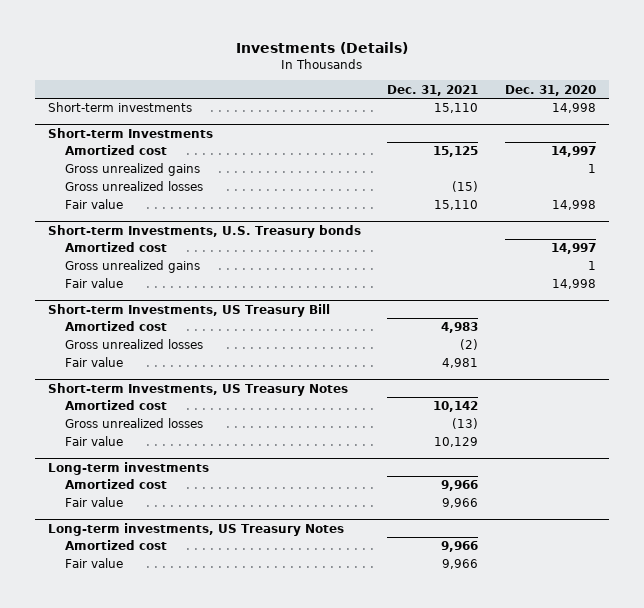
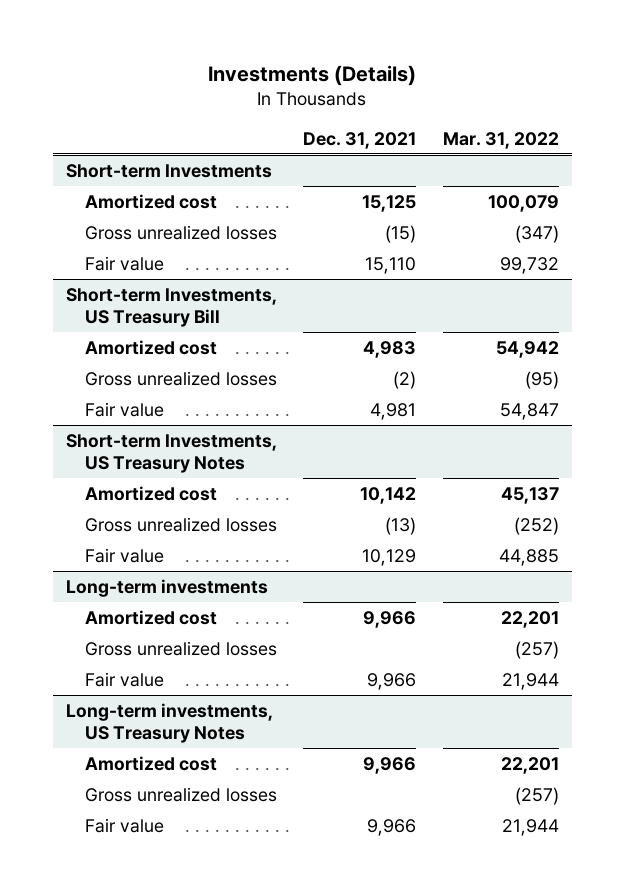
[504,84,596,96] Dec. 31, 2020 -> none
none -> [442,131,559,149] Mar. 31, 2022
[47,102,192,113] Short-term investments -> none
[64,163,200,177] Gross unrealized gains -> none
[47,224,361,238] Short-term Investments, U.S. Treasury bonds -> none
[64,242,167,253] Amortized cost -> none
[64,260,200,274] Gross unrealized gains -> none
[64,278,123,289] Fair value -> none
none -> [84,640,277,656] Gross unrealized losses
none -> [84,786,277,802] Gross unrealized losses

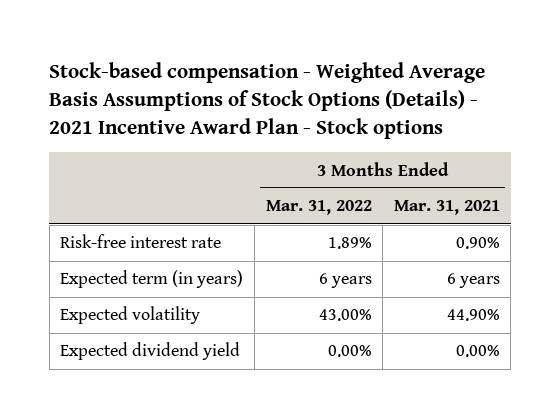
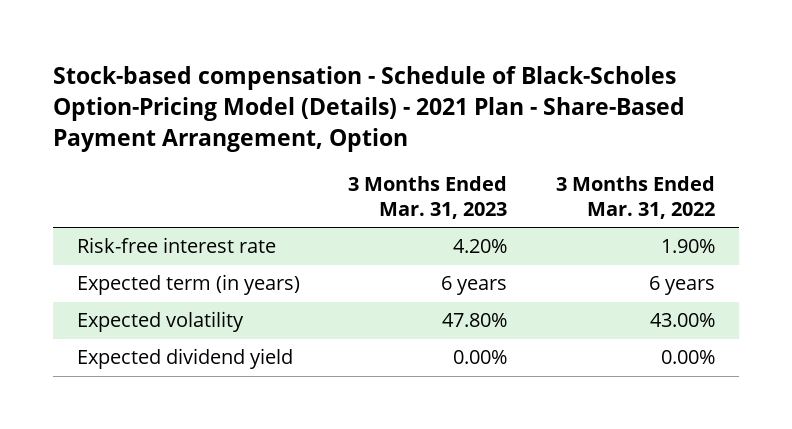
[49,61,486,140] Stock-based compensation - Weighted Average Basis Assumptions of Stock Options (Details) - 2021 Incentive Award Plan - Stock options -> [53,65,686,152] Stock-based compensation - Schedule of Black-Scholes Option-Pricing Model (Details) - 2021 Plan - Share-Based Payment Arrangement, Option
[393,200,500,216] Mar. 31, 2021 -> none
none -> [348,175,508,219] 3 Months Ended Mar. 31, 2023
[327,237,372,250] 1.89% -> [660,239,715,254] 1.90%

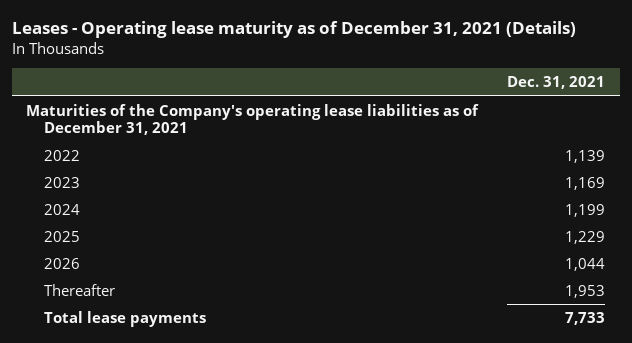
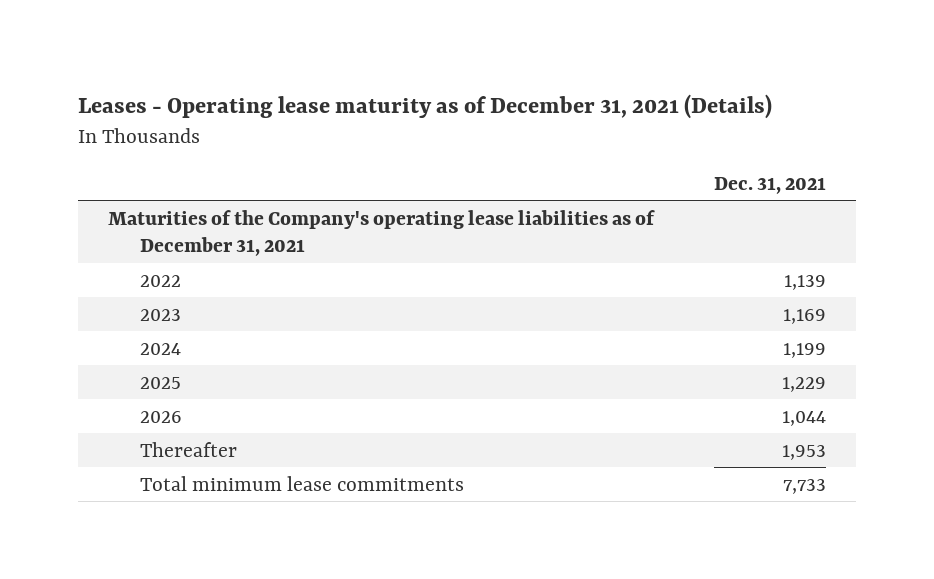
[43,310,206,327] Total lease payments -> [140,475,465,491] Total minimum lease commitments

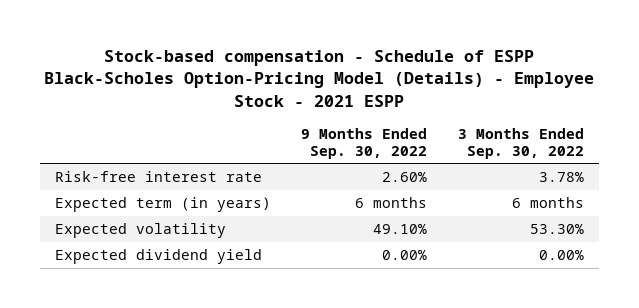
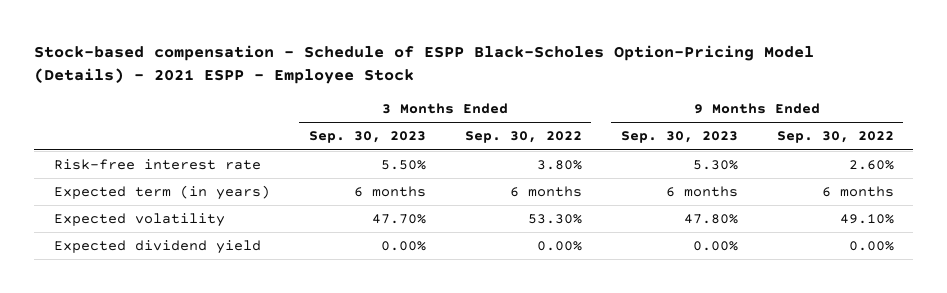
[44,50,595,107] Stock-based compensation - Schedule of ESPP Black-Scholes Option-Pricing Model (Details) - Employee Stock - 2021 ESPP -> [34,45,815,85] Stock-based compensation - Schedule of ESPP Black-Scholes Option-Pricing Model (Details) - 2021 ESPP - Employee Stock
none -> [308,131,426,144] Sep. 30, 2023
none -> [620,131,738,144] Sep. 30, 2023
[538,172,584,183] 3.78% -> [536,159,582,170] 3.80%

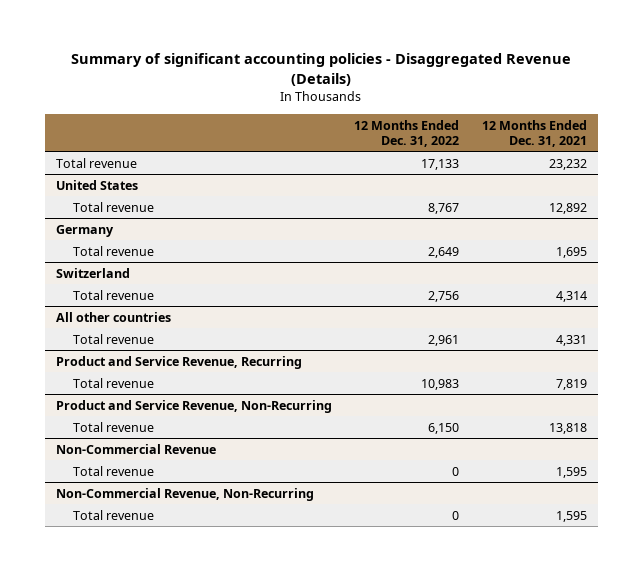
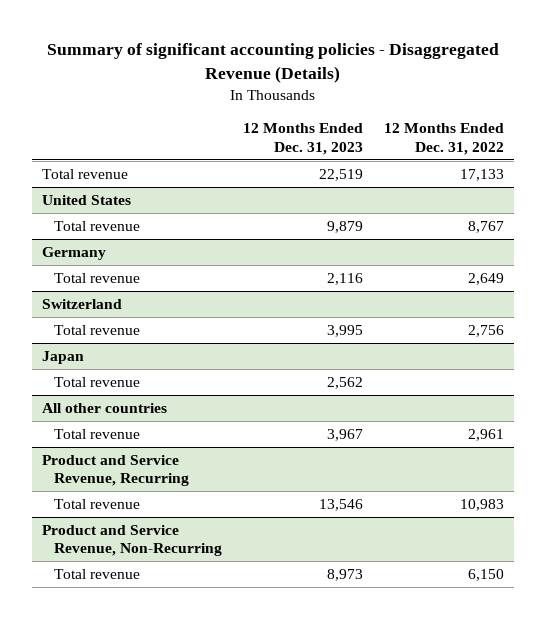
[481,119,587,147] 12 Months Ended Dec. 31, 2021 -> none
none -> [242,123,363,155] 12 Months Ended Dec. 31, 2023
none -> [42,351,85,365] Japan
none -> [53,377,140,388] Total revenue
[55,443,216,454] Non-Commercial Revenue -> none
[73,465,155,476] Total revenue -> none
[55,487,314,501] Non-Commercial Revenue, Non-Recurring -> none
[73,509,155,520] Total revenue -> none

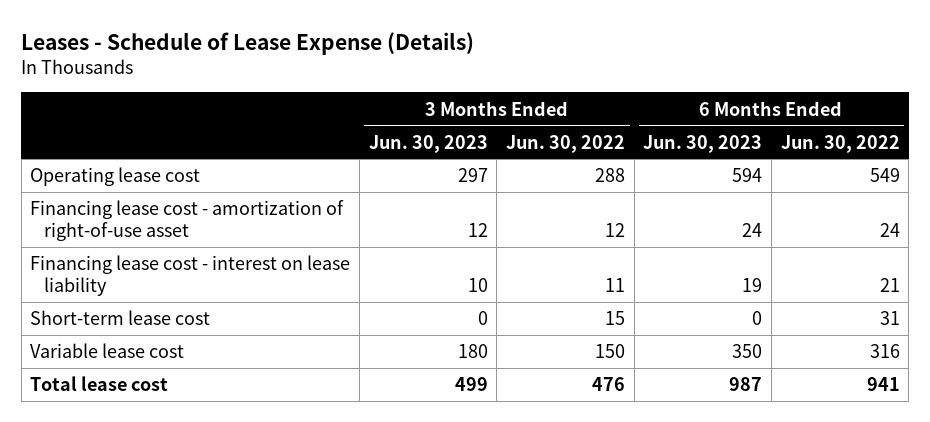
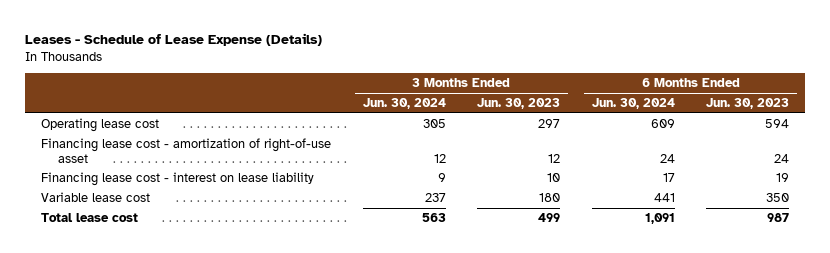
[506,134,626,153] Jun. 30, 2022 -> none
[780,134,900,153] Jun. 30, 2022 -> none
none -> [362,98,446,110] Jun. 30, 2024
none -> [591,98,675,110] Jun. 30, 2024
[30,310,211,326] Short-term lease cost -> none

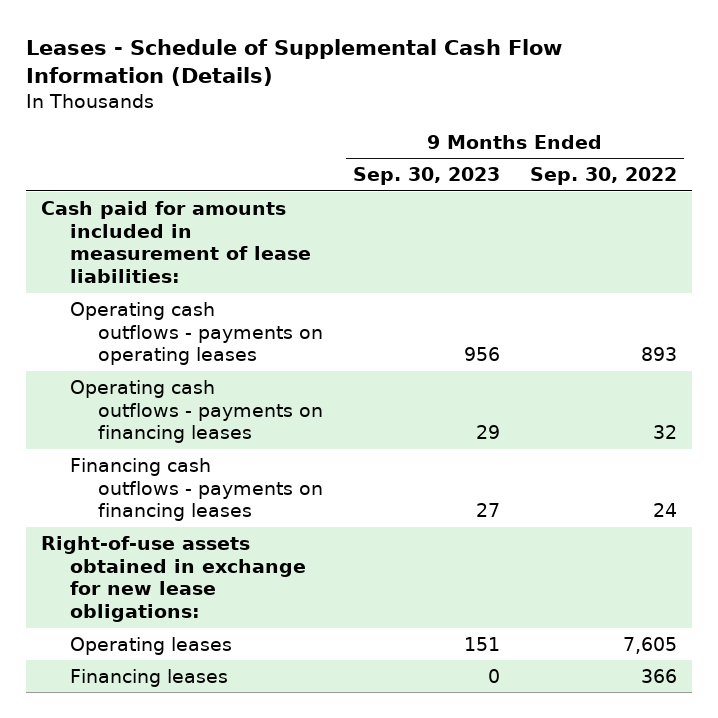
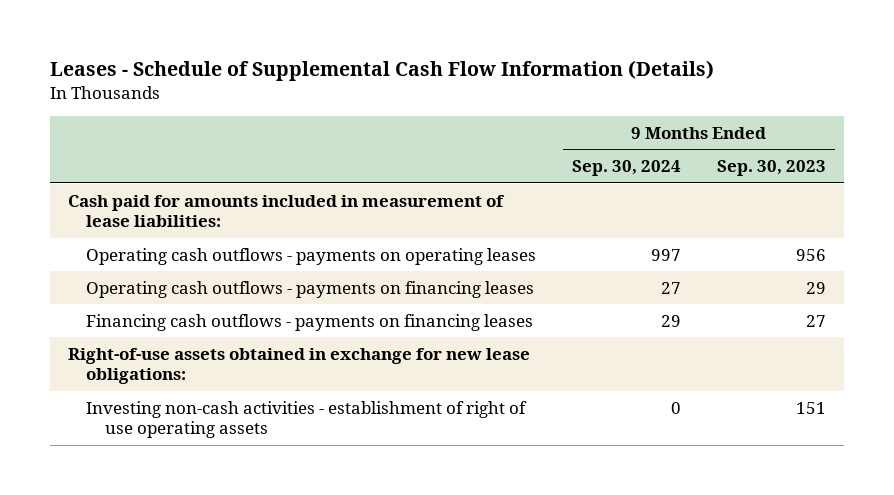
[529,167,677,186] Sep. 30, 2022 -> none
none -> [572,160,682,177] Sep. 30, 2024
[69,668,228,687] Financing leases -> none
[69,636,232,655] Operating leases -> [86,400,528,439] Investing non-cash activities - establishment of right of use operating assets

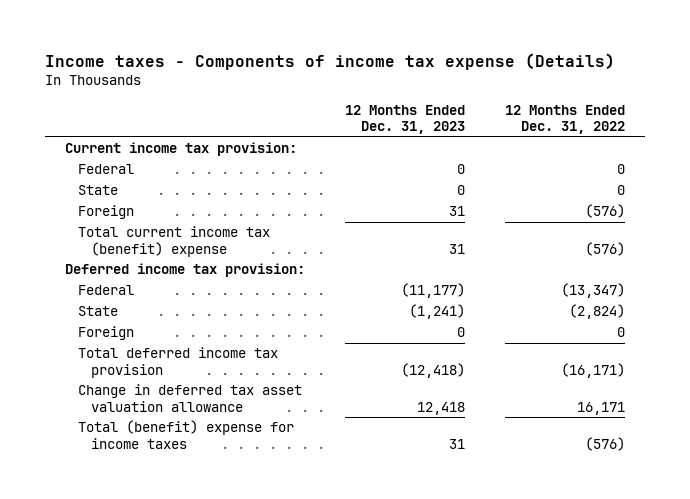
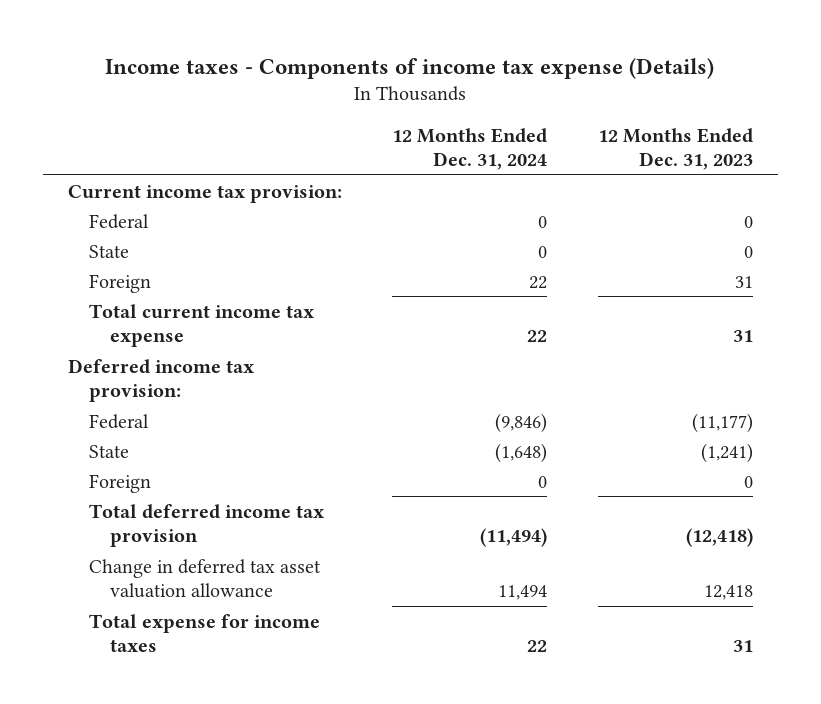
[504,104,625,135] 12 Months Ended Dec. 31, 2022 -> none
none -> [392,127,548,170] 12 Months Ended Dec. 31, 2024
[77,226,270,258] Total current income tax (benefit) expense -> [89,303,316,347] Total current income tax expense
[77,420,294,450] Total (benefit) expense for income taxes -> [89,613,321,652] Total expense for income taxes

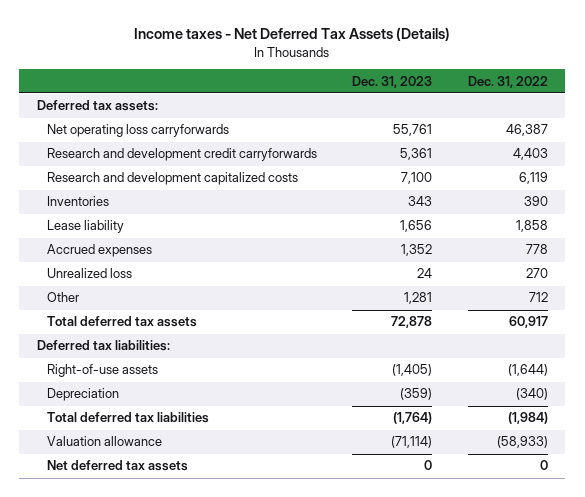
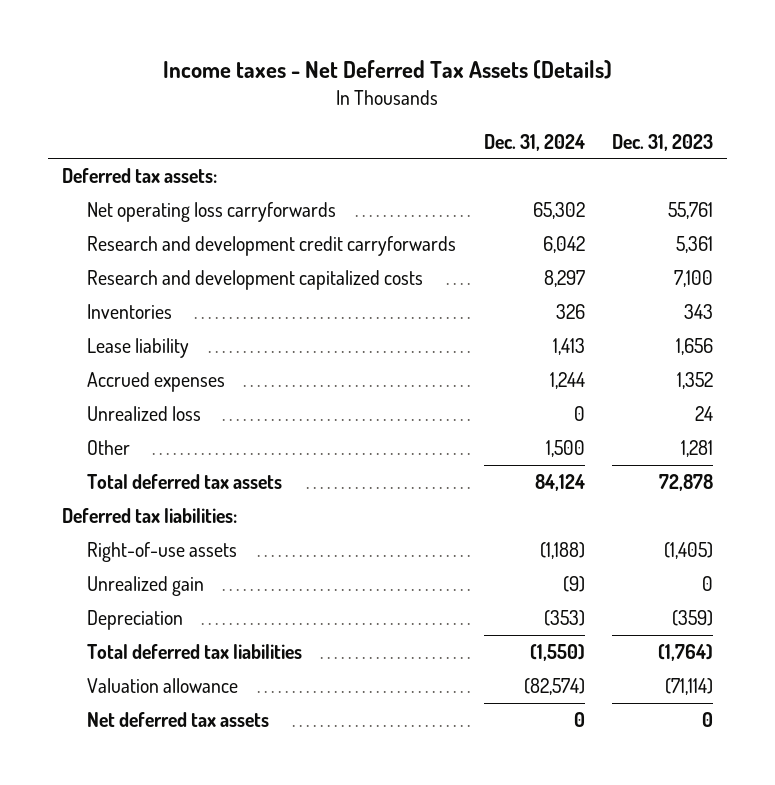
[467,75,548,88] Dec. 31, 2022 -> none
none -> [483,133,585,151] Dec. 31, 2024
none -> [86,576,204,597] Unrealized gain

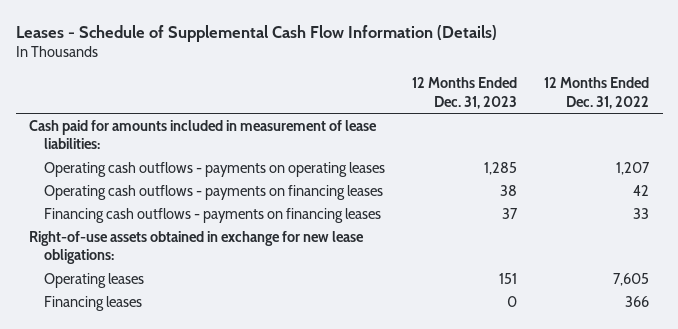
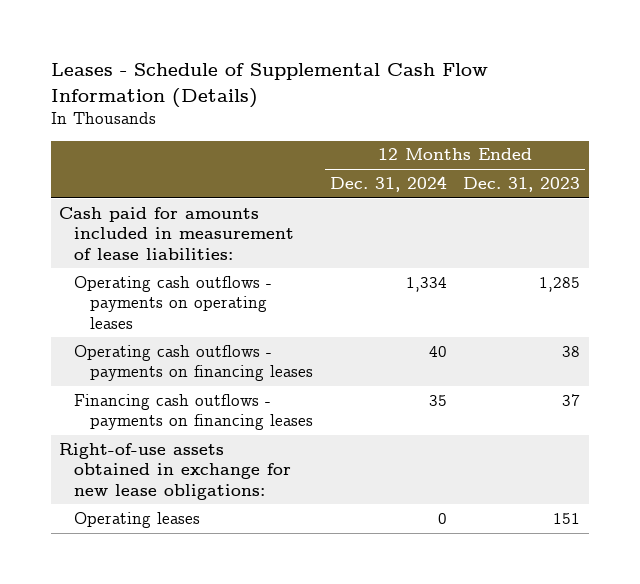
[544,77,650,109] 12 Months Ended Dec. 31, 2022 -> none
none -> [329,176,447,193] Dec. 31, 2024
[43,295,142,311] Financing leases -> none

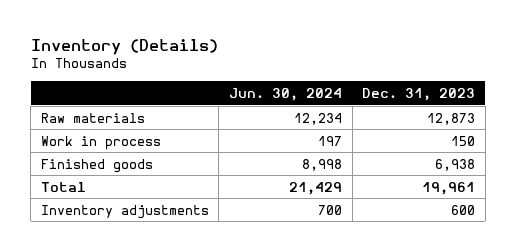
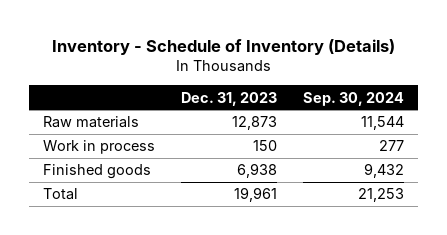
[30,38,218,55] Inventory (Details) -> [51,38,395,55] Inventory - Schedule of Inventory (Details)
[229,87,343,101] Jun. 30, 2024 -> none
none -> [303,91,405,106] Sep. 30, 2024
[40,204,209,219] Inventory adjustments -> none

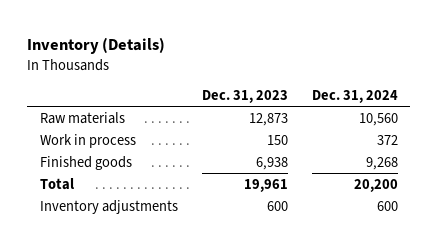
[51,38,395,55] Inventory - Schedule of Inventory (Details) -> [27,36,166,54] Inventory (Details)
[303,91,405,106] Sep. 30, 2024 -> none
none -> [312,90,399,104] Dec. 31, 2024
none -> [39,200,178,215] Inventory adjustments

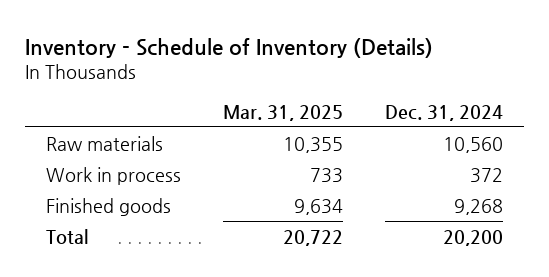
[27,36,166,54] Inventory (Details) -> [25,37,434,58] Inventory - Schedule of Inventory (Details)
[201,90,288,104] Dec. 31, 2023 -> none
none -> [223,104,344,121] Mar. 31, 2025
[39,200,178,215] Inventory adjustments -> none

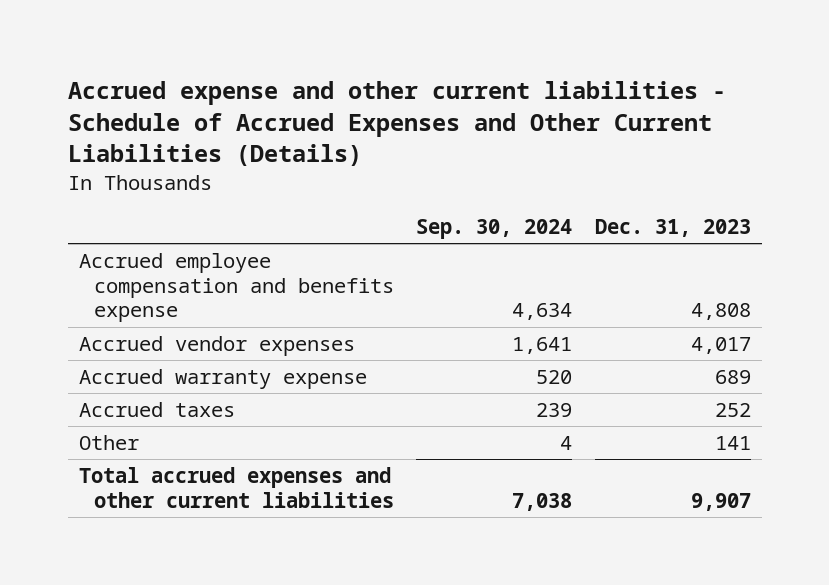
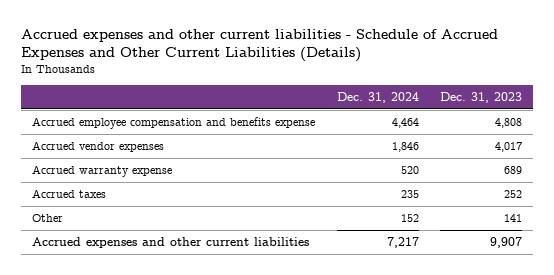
[67,81,726,167] Accrued expense and other current liabilities - Schedule of Accrued Expenses and Other Current Liabilities (Details) -> [21,29,499,63] Accrued expenses and other current liabilities - Schedule of Accrued Expenses and Other Current Liabilities (Details)
[416,218,573,239] Sep. 30, 2024 -> none
none -> [336,91,419,103] Dec. 31, 2024
[78,466,394,508] Total accrued expenses and other current liabilities -> [32,236,310,248] Accrued expenses and other current liabilities

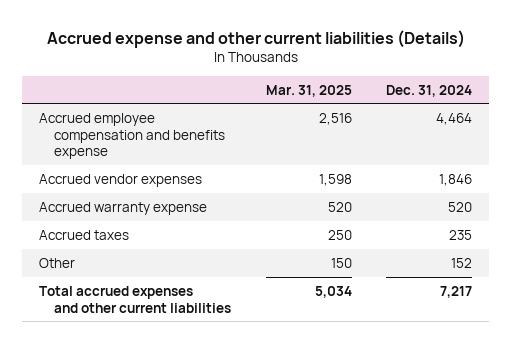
[21,29,499,63] Accrued expenses and other current liabilities - Schedule of Accrued Expenses and Other Current Liabilities (Details) -> [46,29,465,48] Accrued expense and other current liabilities (Details)
[440,91,523,103] Dec. 31, 2023 -> none
none -> [265,84,352,97] Mar. 31, 2025
[32,236,310,248] Accrued expenses and other current liabilities -> [39,285,232,313] Total accrued expenses and other current liabilities

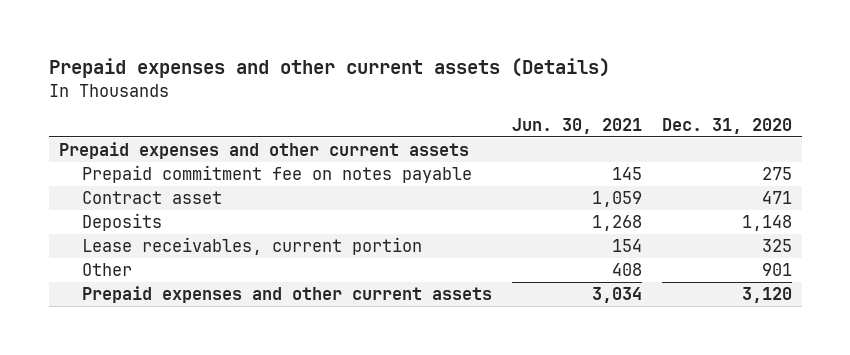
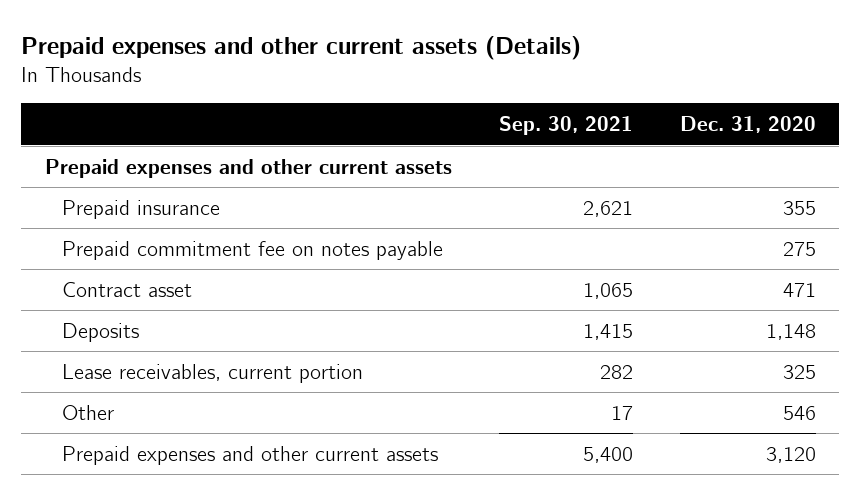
[511,118,642,135] Jun. 30, 2021 -> none
none -> [498,116,633,136] Sep. 30, 2021
none -> [61,199,220,219] Prepaid insurance
[761,262,792,276] 901 -> [782,405,816,420] 546

